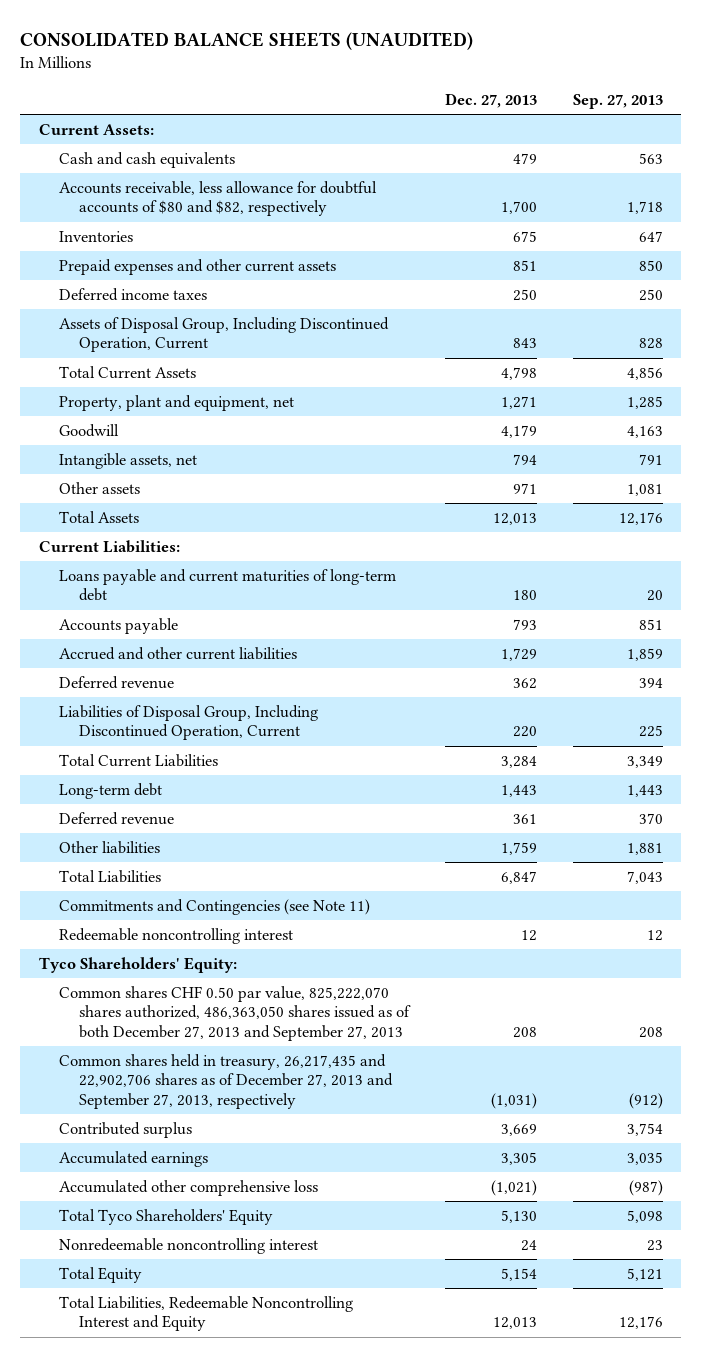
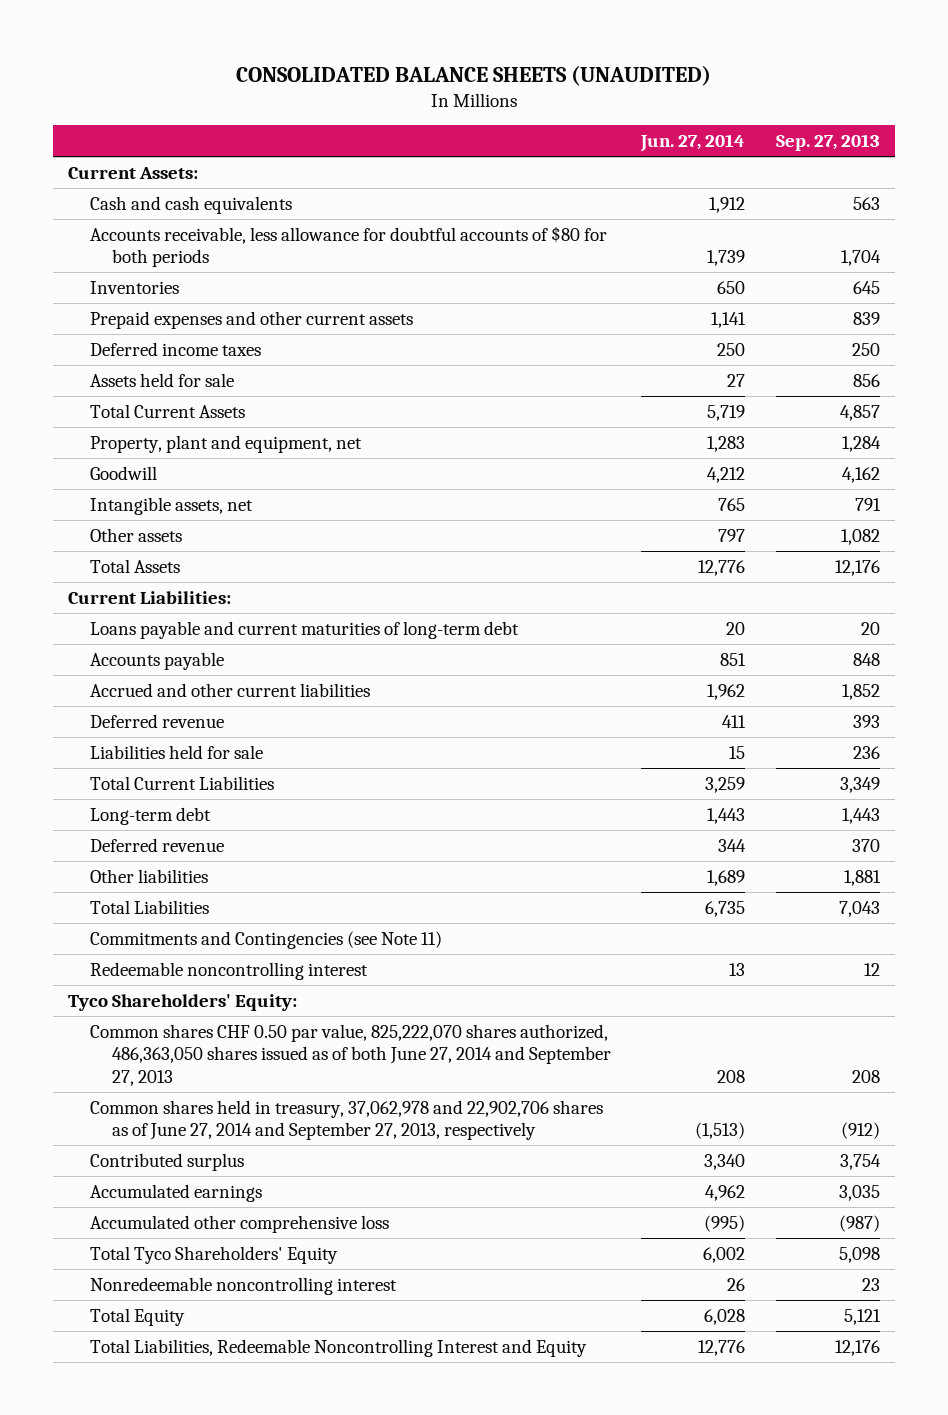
[445,92,538,108] Dec. 27, 2013 -> none
none -> [640,134,746,153] Jun. 27, 2014
[58,180,377,217] Accounts receivable, less allowance for doubtful accounts of $80 and $82, respectively -> [89,225,607,268] Accounts receivable, less allowance for doubtful accounts of $80 for both periods
[627,201,664,215] 1,718 -> [840,250,881,267] 1,704
[639,230,664,242] 647 -> [852,280,880,294] 645
[639,259,664,271] 850 -> [852,311,880,325] 839
[58,316,389,353] Assets of Disposal Group, Including Discontinued Operation, Current -> none
none -> [89,372,234,387] Assets held for sale
[627,366,664,380] 4,856 -> [839,404,880,421] 4,857
[627,395,664,409] 1,285 -> [841,435,881,452] 1,284
[627,425,664,438] 4,163 -> [841,466,880,483] 4,162
[627,483,664,496] 1,081 -> [840,528,880,545] 1,082
[58,704,318,741] Liabilities of Disposal Group, Including Discontinued Operation, Current -> none
[639,618,664,630] 851 -> [852,652,880,666] 848
[627,647,664,661] 1,859 -> [841,683,880,700] 1,852
[639,677,664,688] 394 -> [852,714,880,728] 393
none -> [89,744,263,759] Liabilities held for sale
[58,985,412,1041] Common shares CHF 0.50 par value, 825,222,070 shares authorized, 486,363,050 shares issued as of both December 27, 2013 and September 27, 2013 -> [89,1023,611,1086] Common shares CHF 0.50 par value, 825,222,070 shares authorized, 486,363,050 shares issued as of both June 27, 2014 and September 27, 2013
[58,1053,394,1109] Common shares held in treasury, 26,217,435 and 22,902,706 shares as of December 27, 2013 and September 27, 2013, respectively -> [89,1099,603,1141] Common shares held in treasury, 37,062,978 and 22,902,706 shares as of June 27, 2014 and September 27, 2013, respectively

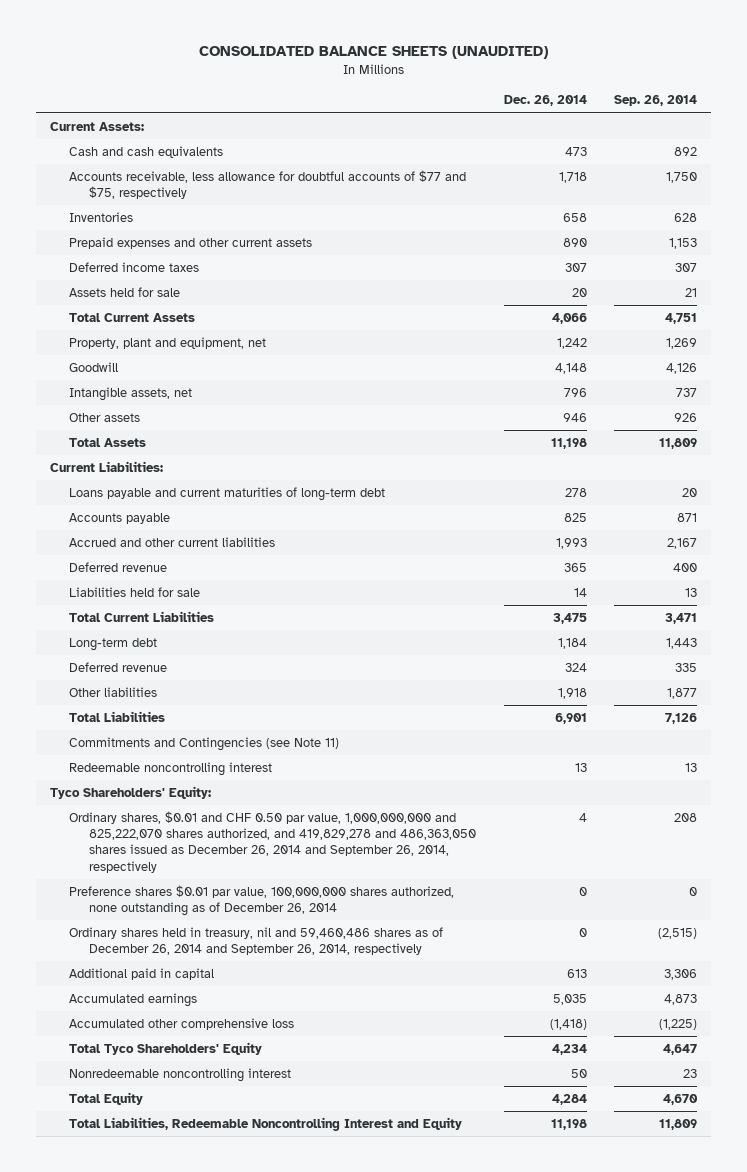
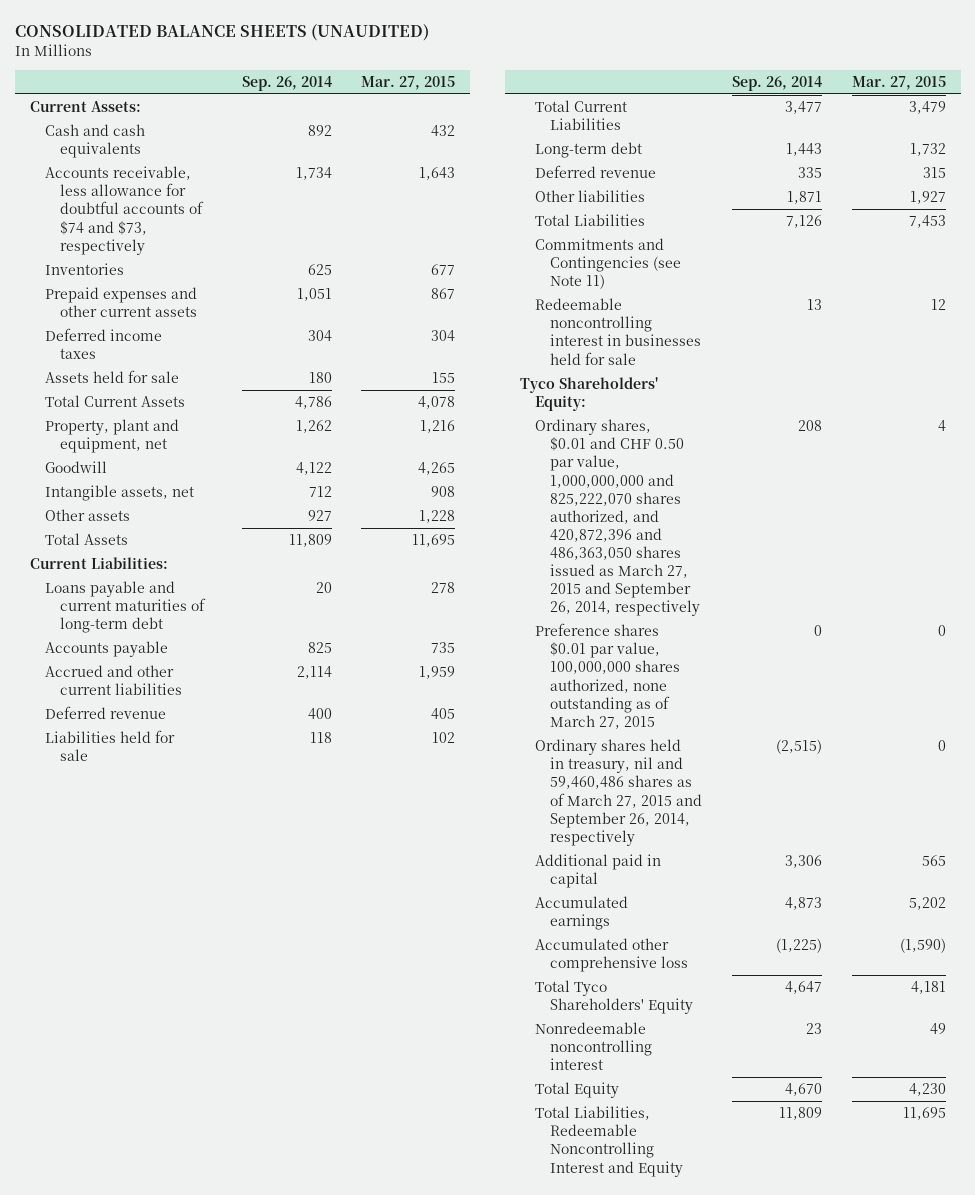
[503,95,587,107] Dec. 26, 2014 -> none
none -> [361,75,456,90] Mar. 27, 2015
[69,170,467,200] Accounts receivable, less allowance for doubtful accounts of $77 and $75, respectively -> [44,166,204,255] Accounts receivable, less allowance for doubtful accounts of $74 and $73, respectively
[666,172,698,184] 1,750 -> [295,167,332,181] 1,734
[674,213,698,223] 628 -> [307,264,332,276] 625
[669,238,698,250] 1,153 -> [296,288,332,302] 1,051
[675,263,698,273] 307 -> [307,330,332,342] 304
[685,288,698,298] 21 -> [308,372,332,384] 180
[665,313,698,325] 4,751 -> [294,396,332,410] 4,786
[666,338,698,350] 1,269 -> [295,420,332,434] 1,262
[666,363,698,375] 4,126 -> [295,462,332,476] 4,122
[676,388,698,398] 737 -> [308,486,332,498] 712
[674,413,698,423] 926 -> [307,510,332,522] 927
[677,513,698,523] 871 -> [307,642,332,654] 825
[667,538,698,550] 2,167 -> [296,666,332,680] 2,114
[685,588,698,598] 13 -> [309,732,332,744] 118
[665,613,698,625] 3,471 -> [785,101,823,115] 3,477
[667,688,698,700] 1,877 -> [787,191,823,205] 1,871
[69,762,273,777] Redeemable noncontrolling interest -> [535,298,702,365] Redeemable noncontrolling interest in businesses held for sale
[69,811,476,873] Ordinary shares, $0.01 and CHF 0.50 par value, 1,000,000,000 and 825,222,070 shares authorized, and 419,829,278 and 486,363,050 shares issued as December 26, 2014 and September 26, 2014, respectively -> [535,419,701,617] Ordinary shares, $0.01 and CHF 0.50 par value, 1,000,000,000 and 825,222,070 shares authorized, and 420,872,396 and 486,363,050 shares issued as March 27, 2015 and September 26, 2014, respectively
[69,885,455,917] Preference shares $0.01 par value, 100,000,000 shares authorized, none outstanding as of December 26, 2014 -> [535,623,681,729] Preference shares $0.01 par value, 100,000,000 shares authorized, none outstanding as of March 27, 2015
[69,927,444,956] Ordinary shares held in treasury, nil and 59,460,486 shares as of December 26, 2014 and September 26, 2014, respectively -> [535,739,703,846] Ordinary shares held in treasury, nil and 59,460,486 shares as of March 27, 2015 and September 26, 2014, respectively

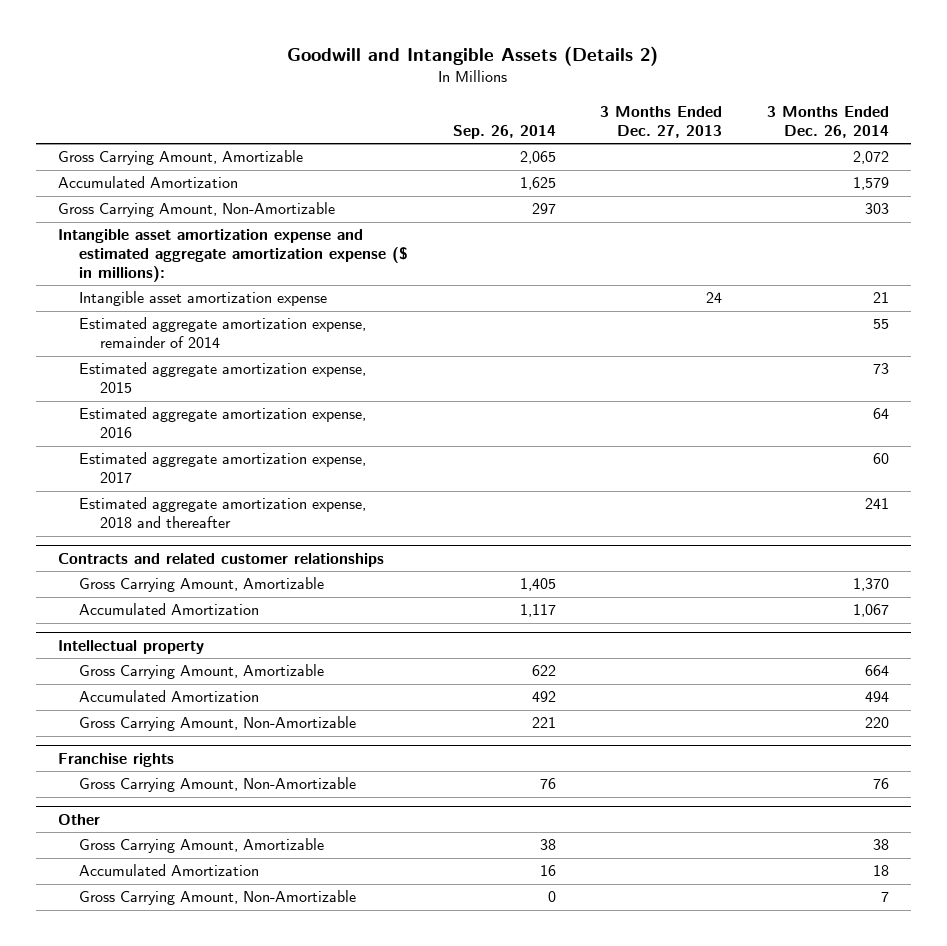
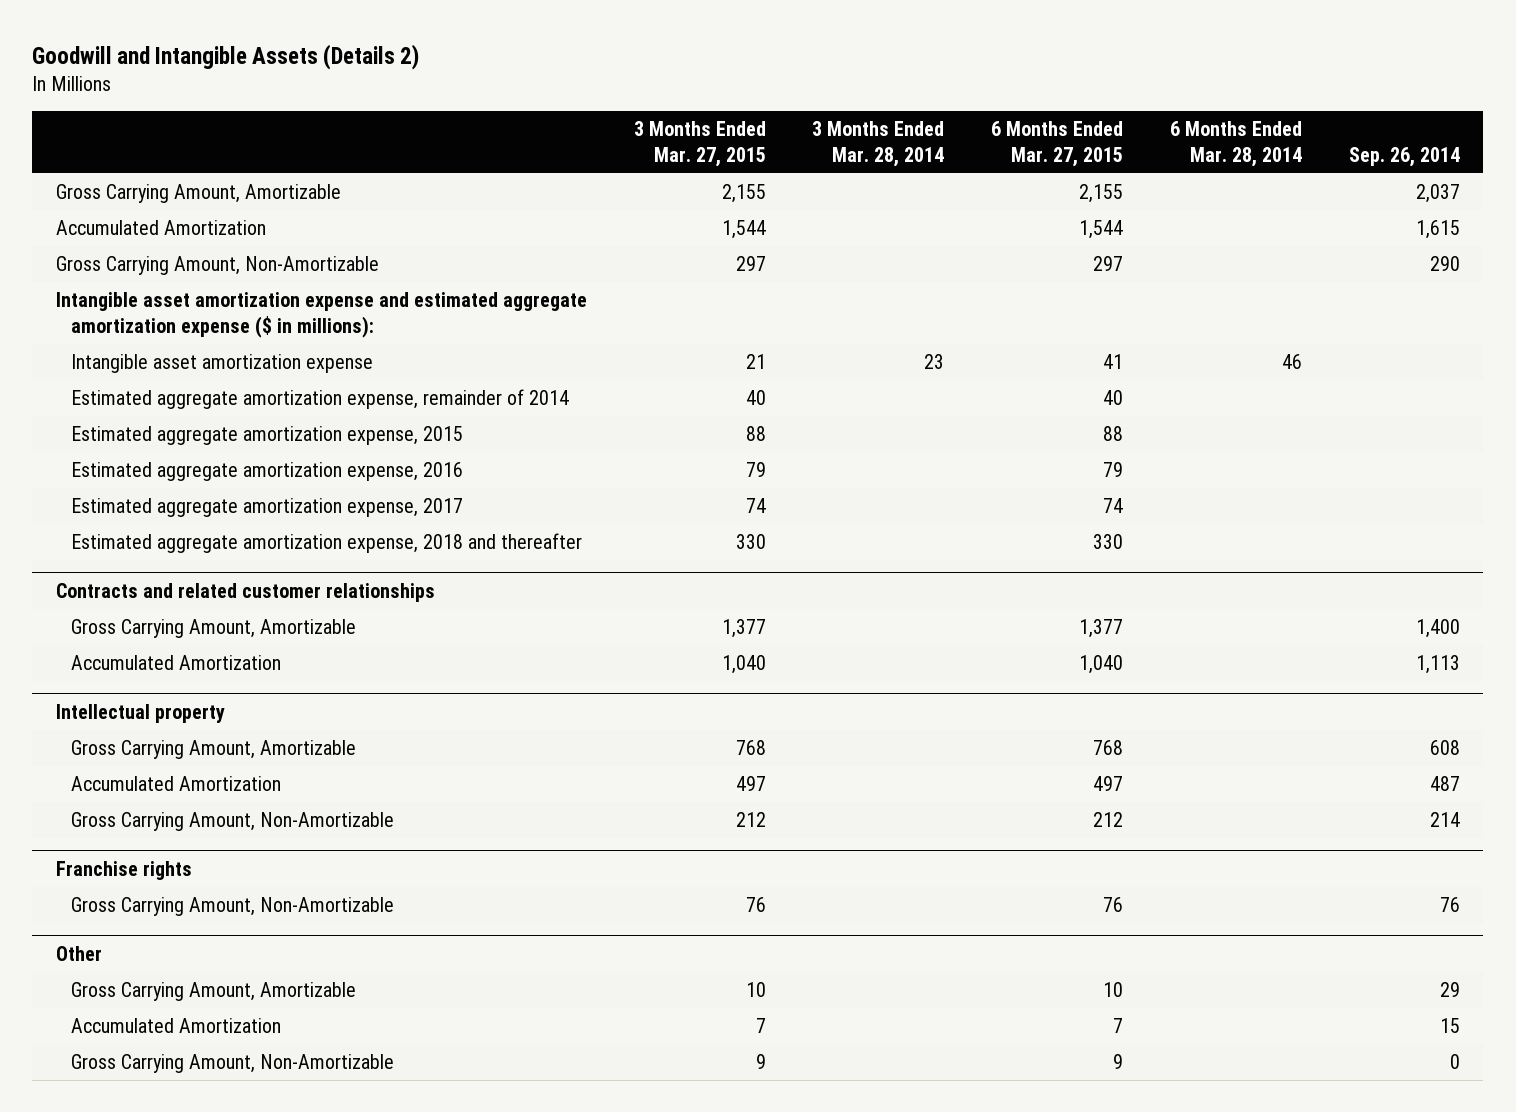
[600,105,723,138] 3 Months Ended Dec. 27, 2013 -> none
[766,105,889,138] 3 Months Ended Dec. 26, 2014 -> none
none -> [633,121,766,168] 3 Months Ended Mar. 27, 2015
none -> [812,121,945,168] 3 Months Ended Mar. 28, 2014
none -> [991,121,1124,168] 6 Months Ended Mar. 27, 2015
none -> [1170,121,1303,168] 6 Months Ended Mar. 28, 2014
[519,151,556,165] 2,065 -> [1415,184,1460,204] 2,037
[519,177,556,191] 1,625 -> [1415,220,1460,240] 1,615
[531,203,556,215] 297 -> [1429,256,1460,272] 290
[519,578,556,592] 1,405 -> [1415,619,1460,639] 1,400
[519,604,556,618] 1,117 -> [1415,655,1460,675] 1,113
[531,665,556,677] 622 -> [1429,740,1460,756] 608
[531,691,556,703] 492 -> [1429,776,1460,792] 487
[531,717,556,729] 221 -> [1429,812,1460,828] 214
[539,839,556,851] 38 -> [1439,982,1460,998] 29
[539,865,556,877] 16 -> [1439,1018,1460,1034] 15

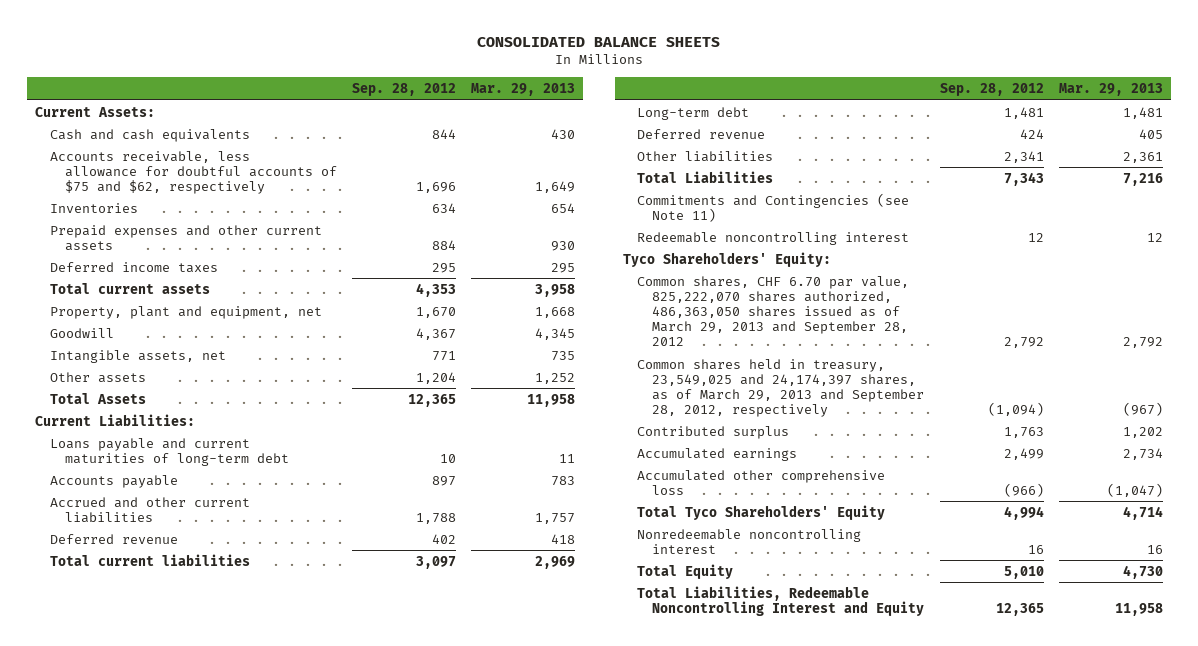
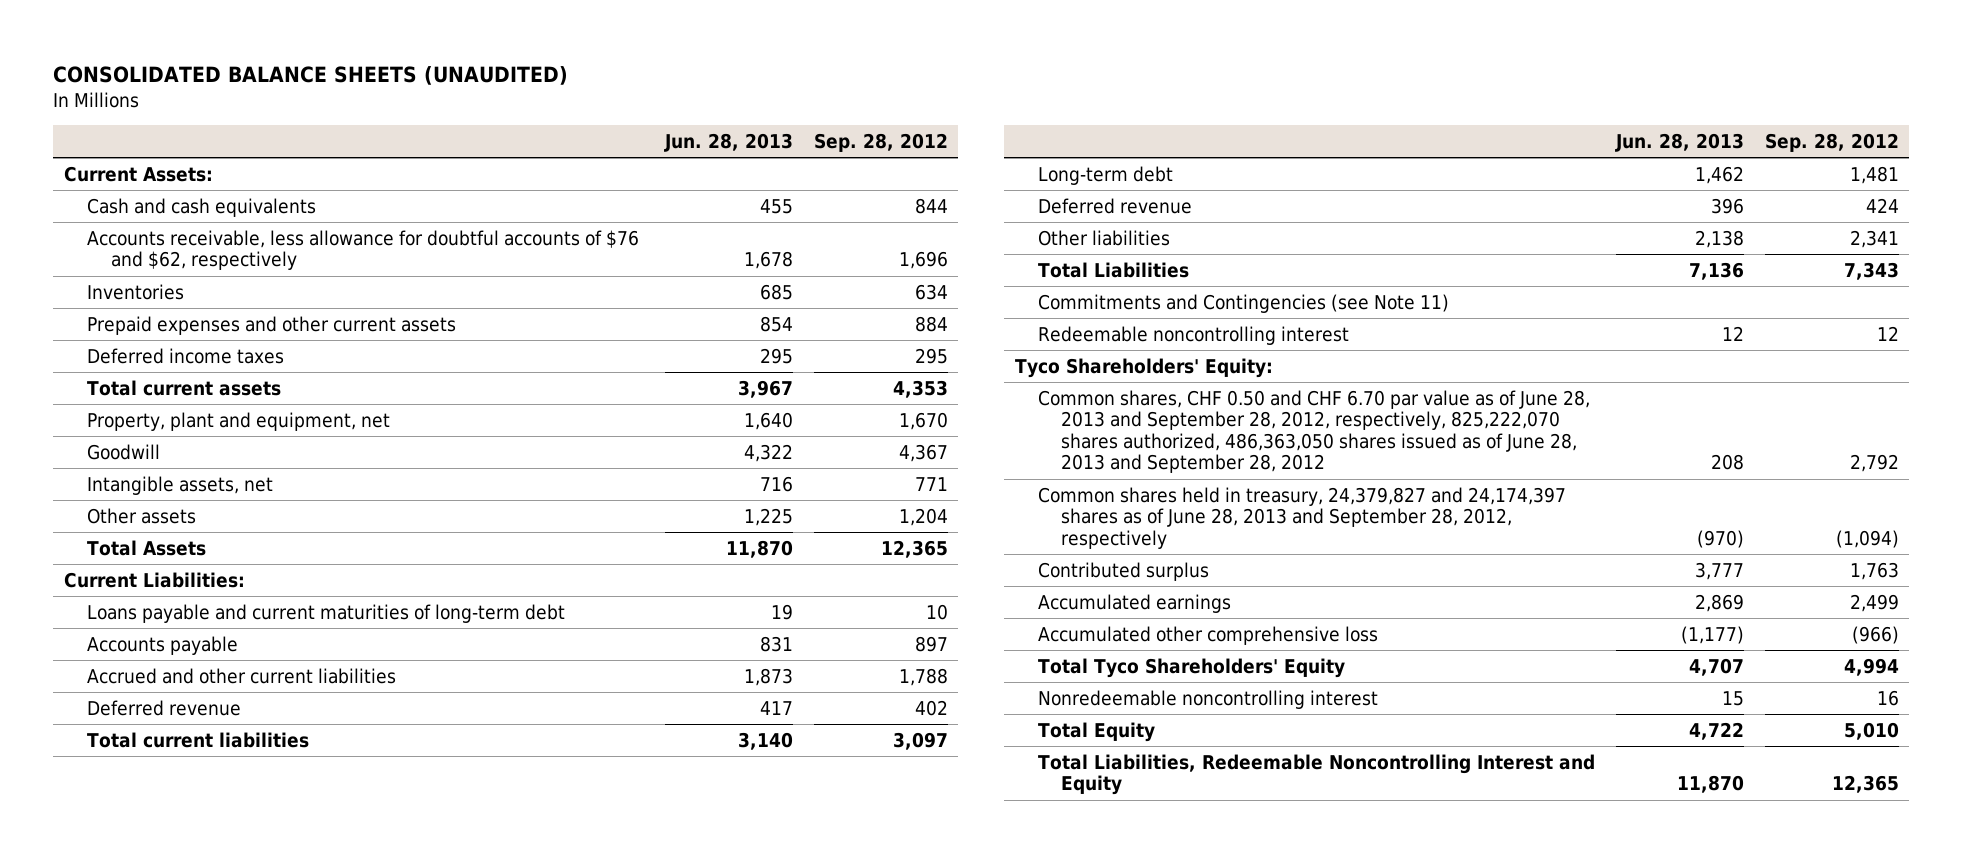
[476,37,720,48] CONSOLIDATED BALANCE SHEETS -> [53,65,569,85] CONSOLIDATED BALANCE SHEETS (UNAUDITED)
[471,82,576,96] Mar. 29, 2013 -> none
none -> [664,132,794,152] Jun. 28, 2013
[49,150,337,194] Accounts receivable, less allowance for doubtful accounts of $75 and $62, respectively -> [87,229,640,271] Accounts receivable, less allowance for doubtful accounts of $76 and $62, respectively
[637,275,910,346] Common shares, CHF 6.70 par value, 825,222,070 shares authorized, 486,363,050 shares issued as of March 29, 2013 and September 28, 2012 -> [1038,389,1591,474] Common shares, CHF 0.50 and CHF 6.70 par value as of June 28, 2013 and September 28, 2012, respectively, 825,222,070 shares authorized, 486,363,050 shares issued as of June 28, 2013 and September 28, 2012
[637,358,925,417] Common shares held in treasury, 23,549,025 and 24,174,397 shares, as of March 29, 2013 and September 28, 2012, respectively -> [1038,486,1567,549] Common shares held in treasury, 24,379,827 and 24,174,397 shares as of June 28, 2013 and September 28, 2012, respectively

